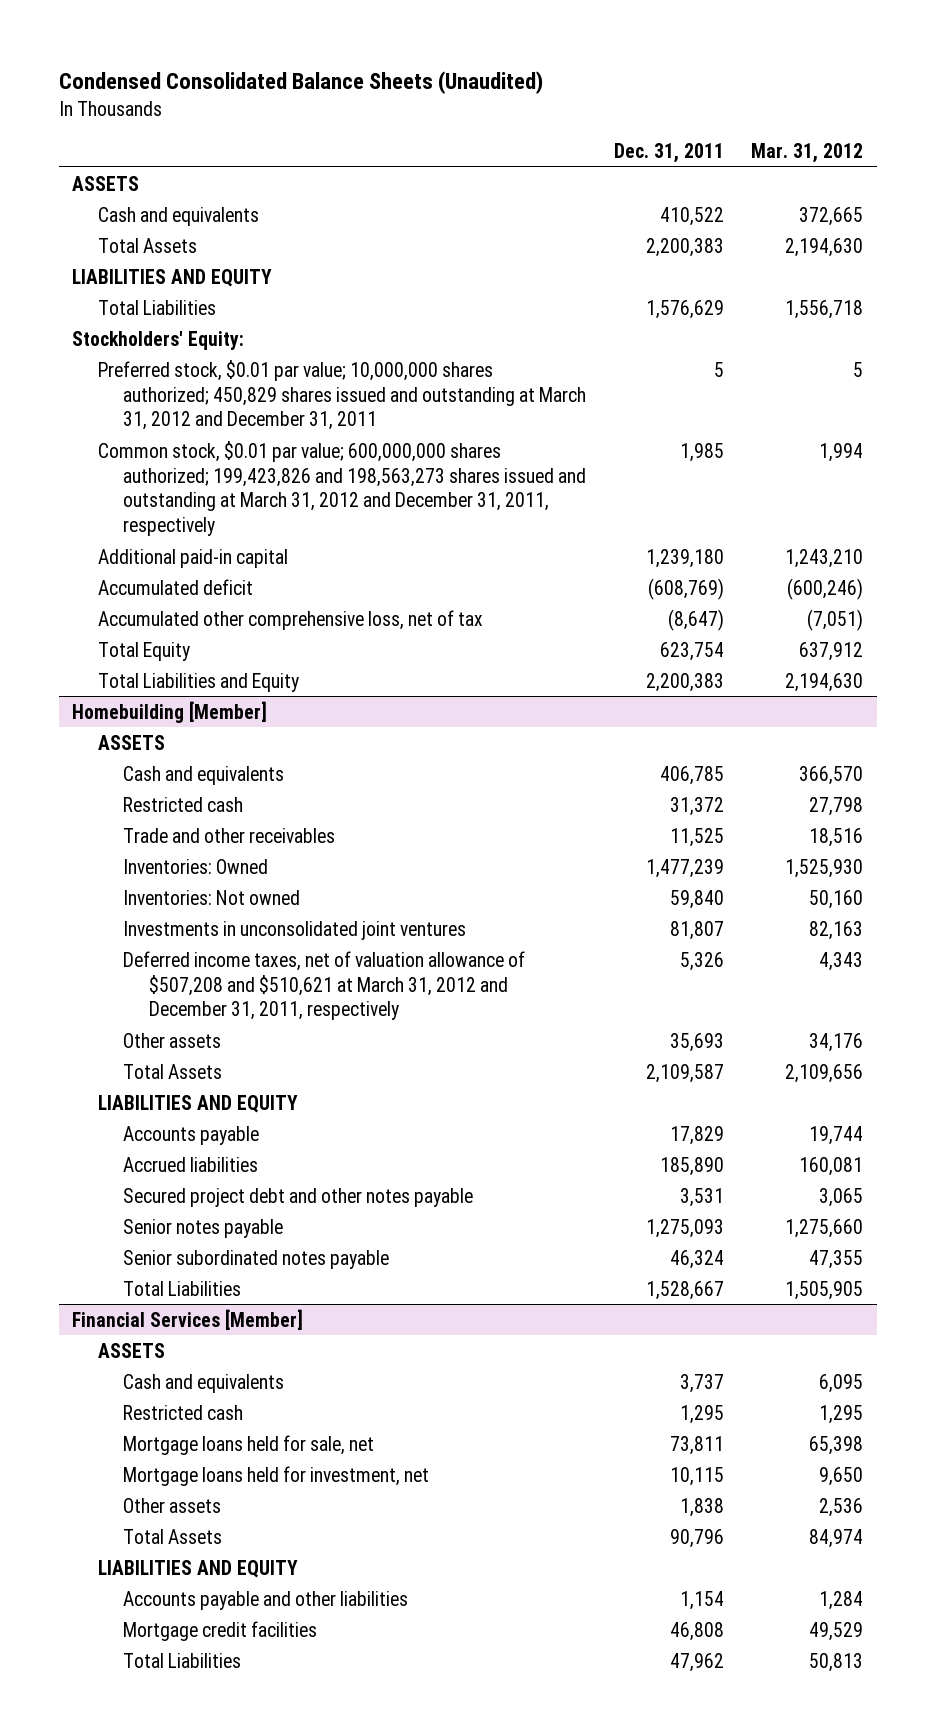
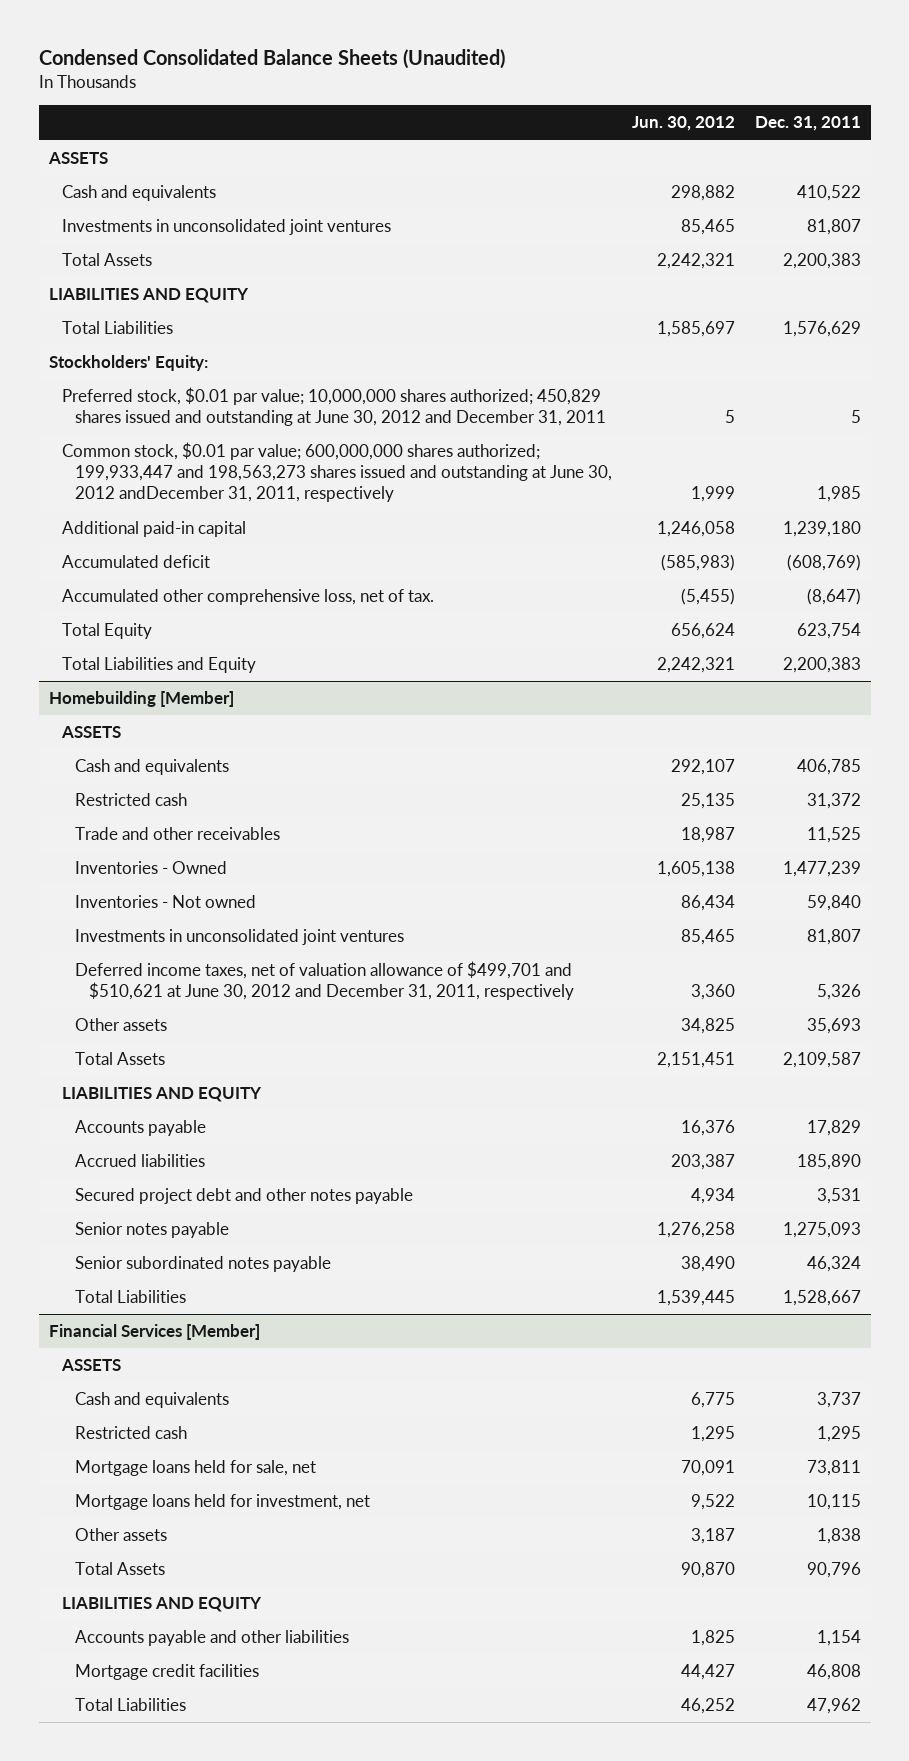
[750,143,863,164] Mar. 31, 2012 -> none
none -> [632,116,736,132] Jun. 30, 2012
none -> [62,219,392,236] Investments in unconsolidated joint ventures
[97,359,587,431] Preferred stock, $0.01 par value; 10,000,000 shares authorized; 450,829 shares issued and outstanding at March 31, 2012 and December 31, 2011 -> [62,387,607,427] Preferred stock, $0.01 par value; 10,000,000 shares authorized; 450,829 shares issued and outstanding at June 30, 2012 and December 31, 2011
[97,440,587,537] Common stock, $0.01 par value; 600,000,000 shares authorized; 199,423,826 and 198,563,273 shares issued and outstanding at March 31, 2012 and December 31, 2011, respectively -> [62,442,613,503] Common stock, $0.01 par value; 600,000,000 shares authorized; 199,933,447 and 198,563,273 shares issued and outstanding at June 30, 2012 andDecember 31, 2011, respectively
[97,609,483,630] Accumulated other comprehensive loss, net of tax -> [62,589,435,606] Accumulated other comprehensive loss, net of tax.
[123,858,269,874] Inventories: Owned -> [75,861,228,875] Inventories - Owned
[123,889,301,905] Inventories: Not owned -> [75,895,257,909] Inventories - Not owned
[123,950,526,1021] Deferred income taxes, net of valuation allowance of $507,208 and $510,621 at March 31, 2012 and December 31, 2011, respectively -> [75,961,574,1001] Deferred income taxes, net of valuation allowance of $499,701 and $510,621 at June 30, 2012 and December 31, 2011, respectively

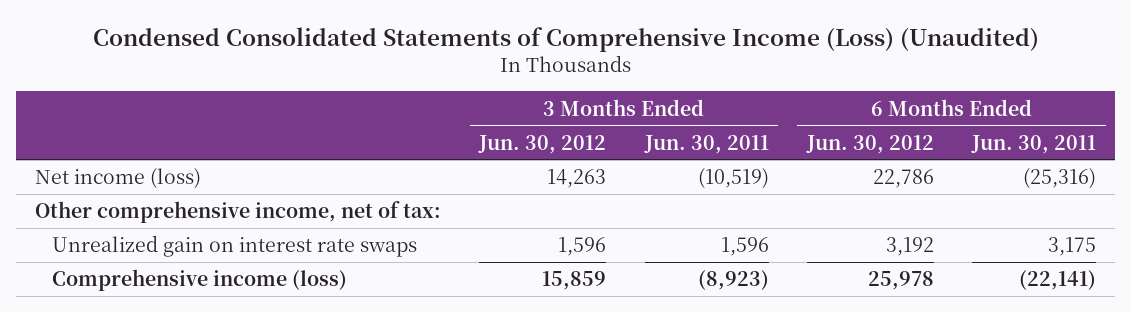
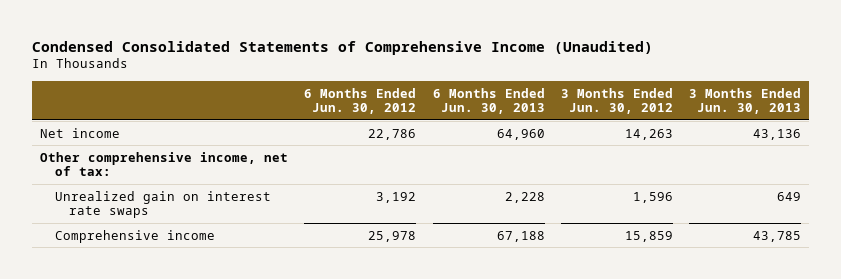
[92,26,1039,52] Condensed Consolidated Statements of Comprehensive Income (Loss) (Unaudited) -> [32,40,654,55] Condensed Consolidated Statements of Comprehensive Income (Unaudited)
[643,134,769,154] Jun. 30, 2011 -> none
[971,134,1097,154] Jun. 30, 2011 -> none
none -> [432,87,545,114] 6 Months Ended Jun. 30, 2013
none -> [689,87,802,114] 3 Months Ended Jun. 30, 2013
[35,168,202,190] Net income (loss) -> [40,127,121,138] Net income
[51,269,347,292] Comprehensive income (loss) -> [54,229,215,243] Comprehensive income

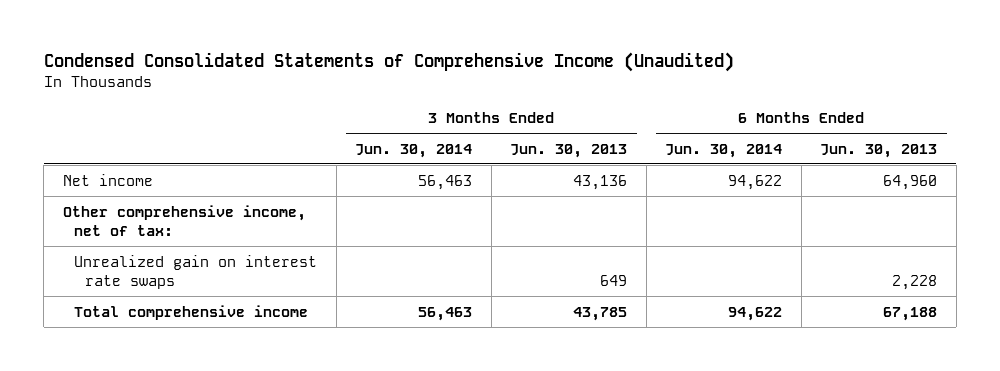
[304,87,417,114] 6 Months Ended Jun. 30, 2012 -> none
[560,87,673,114] 3 Months Ended Jun. 30, 2012 -> none
none -> [355,143,473,158] Jun. 30, 2014
none -> [665,143,783,158] Jun. 30, 2014
[54,229,215,243] Comprehensive income -> [73,304,308,320] Total comprehensive income

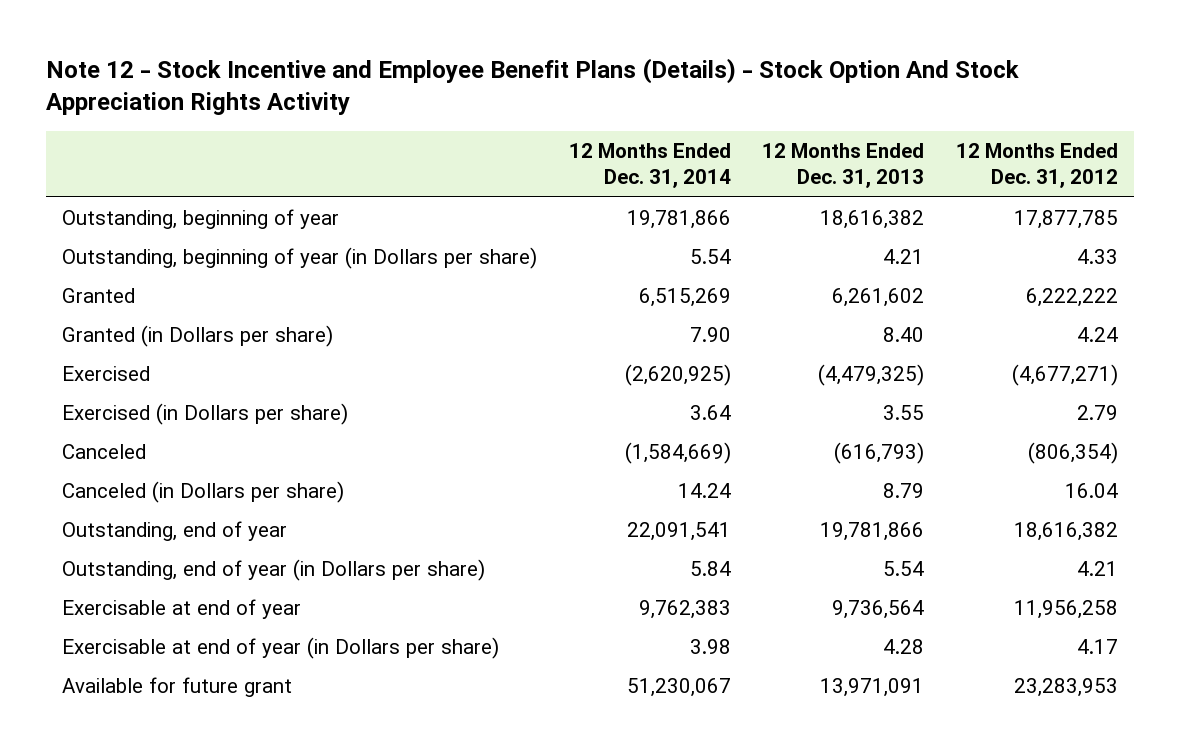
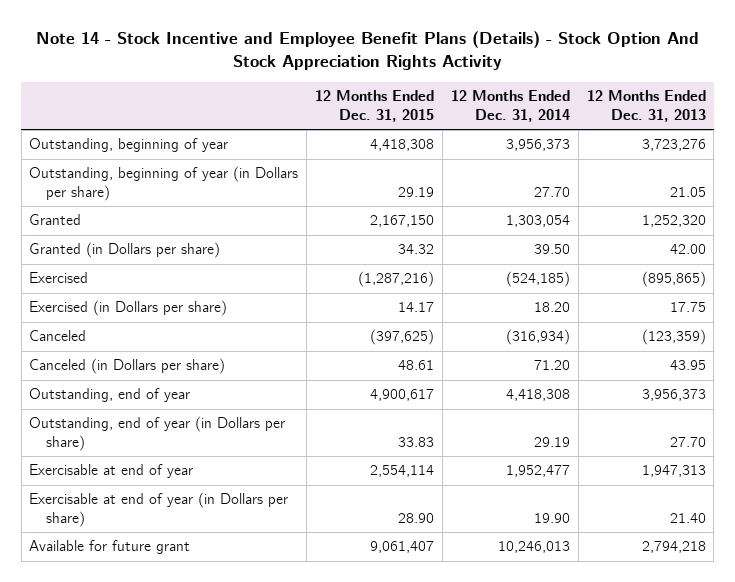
[46,58,1020,116] Note 12 - Stock Incentive and Employee Benefit Plans (Details) - Stock Option And Stock Appreciation Rights Activity -> [35,31,699,71] Note 14 - Stock Incentive and Employee Benefit Plans (Details) - Stock Option And Stock Appreciation Rights Activity
[955,142,1118,189] 12 Months Ended Dec. 31, 2012 -> none
none -> [315,90,435,122] 12 Months Ended Dec. 31, 2015
[626,209,731,229] 19,781,866 -> [505,139,570,152] 3,956,373
[820,209,925,229] 18,616,382 -> [641,139,706,152] 3,723,276
[689,248,731,264] 5.54 -> [533,186,570,197] 27.70
[883,248,925,264] 4.21 -> [669,186,706,197] 21.05
[638,287,731,307] 6,515,269 -> [505,215,570,228] 1,303,054
[832,287,925,307] 6,261,602 -> [641,215,706,228] 1,252,320
[689,326,731,342] 7.90 -> [533,244,570,255] 39.50
[883,326,925,342] 8.40 -> [669,244,706,255] 42.00
[624,363,731,386] (2,620,925) -> [505,271,570,288] (524,185)
[818,363,925,386] (4,479,325) -> [641,271,706,288] (895,865)
[689,404,731,420] 3.64 -> [533,302,570,313] 18.20
[883,404,925,420] 3.55 -> [669,302,706,313] 17.75
[624,441,731,464] (1,584,669) -> [505,329,570,346] (316,934)
[834,441,925,464] (616,793) -> [641,329,706,346] (123,359)
[677,482,731,498] 14.24 -> [533,360,570,371] 71.20
[883,482,925,498] 8.79 -> [669,360,706,371] 43.95
[626,521,731,541] 22,091,541 -> [505,389,570,402] 4,418,308
[820,521,925,541] 19,781,866 -> [641,389,706,402] 3,956,373
[689,560,731,576] 5.84 -> [533,436,570,447] 29.19
[883,560,925,576] 5.54 -> [669,436,706,447] 27.70
[638,599,731,619] 9,762,383 -> [505,465,570,478] 1,952,477
[832,599,925,619] 9,736,564 -> [641,465,706,478] 1,947,313
[689,638,731,654] 3.98 -> [533,512,570,523] 19.90
[883,638,925,654] 4.28 -> [669,512,706,523] 21.40
[626,677,731,697] 51,230,067 -> [497,541,570,554] 10,246,013
[820,677,925,697] 13,971,091 -> [641,541,706,554] 2,794,218

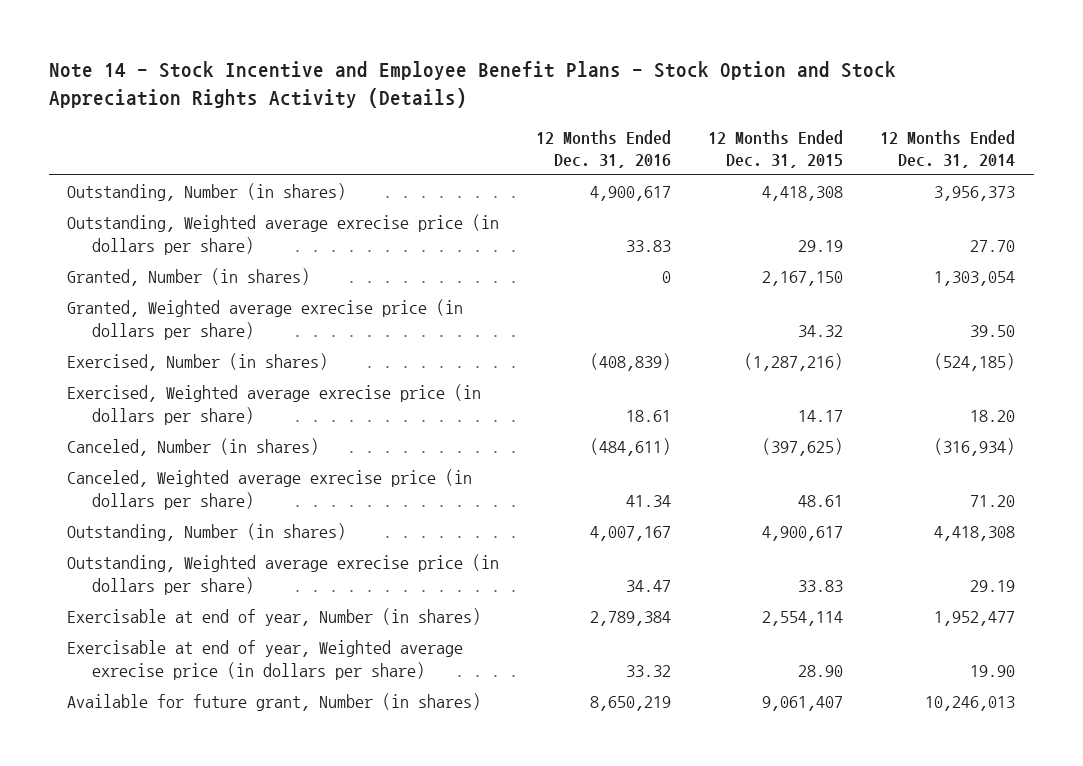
[35,31,699,71] Note 14 - Stock Incentive and Employee Benefit Plans (Details) - Stock Option And Stock Appreciation Rights Activity -> [48,61,896,108] Note 14 - Stock Incentive and Employee Benefit Plans - Stock Option and Stock Appreciation Rights Activity (Details)
[586,90,706,122] 12 Months Ended Dec. 31, 2013 -> none
none -> [536,129,672,168] 12 Months Ended Dec. 31, 2016
[29,138,229,153] Outstanding, beginning of year -> [67,183,347,202] Outstanding, Number (in shares)
[29,166,299,201] Outstanding, beginning of year (in Dollars per share) -> [67,214,500,255] Outstanding, Weighted average exrecise price (in dollars per share)
[29,214,82,226] Granted -> [67,268,311,287] Granted, Number (in shares)
[29,242,221,259] Granted (in Dollars per share) -> [67,299,464,340] Granted, Weighted average exrecise price (in dollars per share)
[29,272,89,284] Exercised -> [67,353,329,372] Exercised, Number (in shares)
[29,300,228,317] Exercised (in Dollars per share) -> [67,384,482,425] Exercised, Weighted average exrecise price (in dollars per share)
[29,330,87,342] Canceled -> [67,438,320,457] Canceled, Number (in shares)
[29,358,226,375] Canceled (in Dollars per share) -> [67,469,473,510] Canceled, Weighted average exrecise price (in dollars per share)
[29,388,191,403] Outstanding, end of year -> [67,523,347,542] Outstanding, Number (in shares)
[29,416,286,451] Outstanding, end of year (in Dollars per share) -> [67,554,500,595] Outstanding, Weighted average exrecise price (in dollars per share)
[29,464,194,479] Exercisable at end of year -> [67,608,482,627] Exercisable at end of year, Number (in shares)
[29,492,289,527] Exercisable at end of year (in Dollars per share) -> [67,640,464,680] Exercisable at end of year, Weighted average exrecise price (in dollars per share)
[29,540,191,555] Available for future grant -> [67,693,482,712] Available for future grant, Number (in shares)

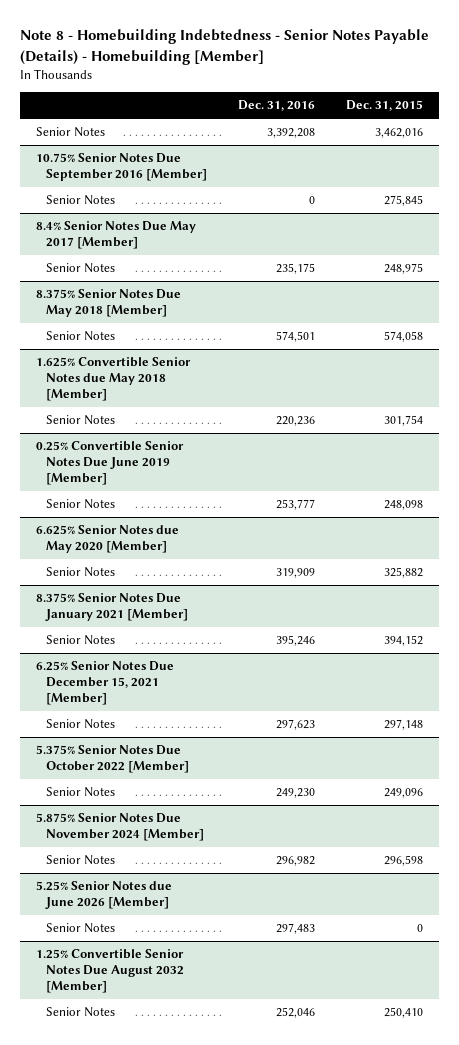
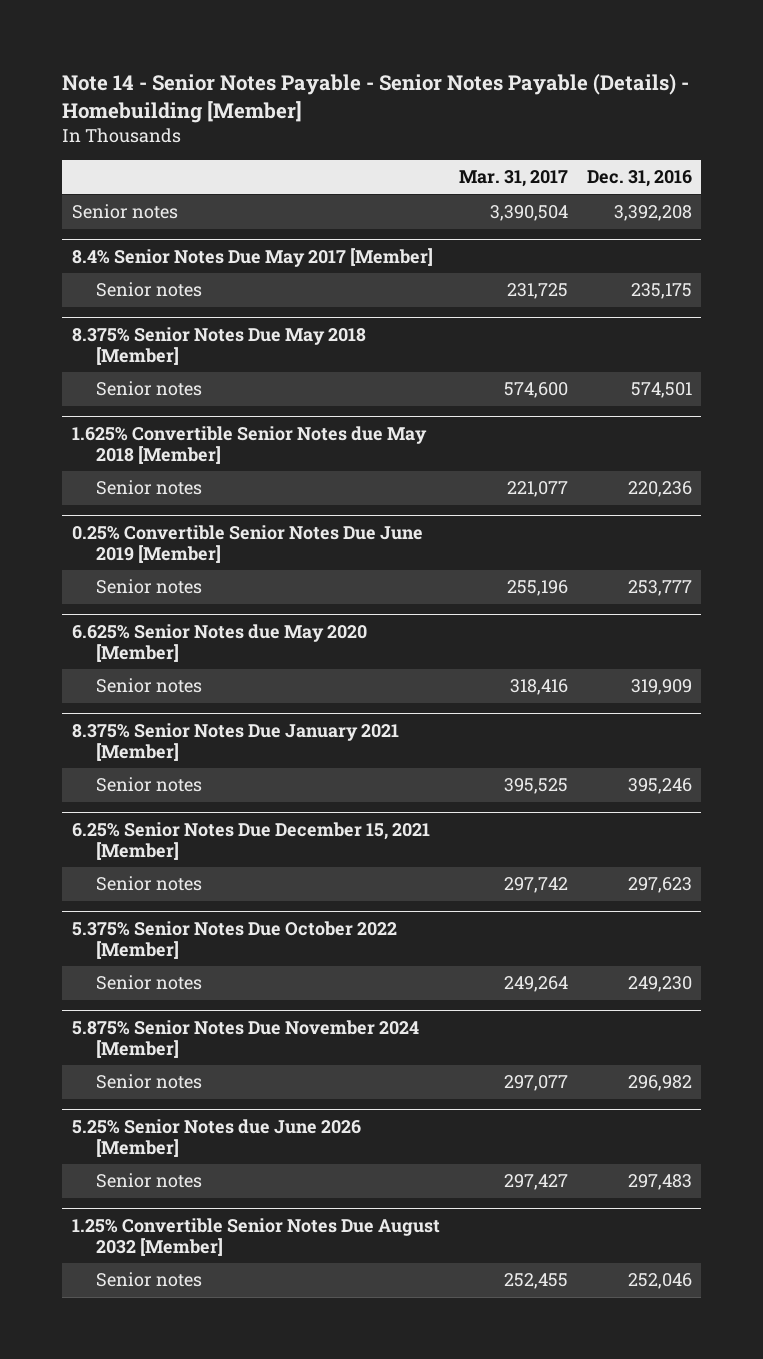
[19,29,429,65] Note 8 - Homebuilding Indebtedness - Senior Notes Payable (Details) - Homebuilding [Member] -> [62,72,690,123] Note 14 - Senior Notes Payable - Senior Notes Payable (Details) - Homebuilding [Member]
[346,100,424,112] Dec. 31, 2015 -> none
none -> [458,170,568,188] Mar. 31, 2017
[35,153,207,182] 10.75% Senior Notes Due September 2016 [Member] -> none
[45,195,115,206] Senior Notes -> none
[35,127,105,138] Senior Notes -> [71,204,178,220] Senior notes
[45,263,115,274] Senior Notes -> [96,282,203,298] Senior notes
[45,331,115,342] Senior Notes -> [96,381,203,397] Senior notes
[45,415,115,426] Senior Notes -> [96,480,203,496] Senior notes
[45,499,115,510] Senior Notes -> [96,579,203,595] Senior notes
[45,567,115,578] Senior Notes -> [96,678,203,694] Senior notes
[45,635,115,646] Senior Notes -> [96,777,203,793] Senior notes
[45,719,115,730] Senior Notes -> [96,876,203,892] Senior notes
[45,787,115,798] Senior Notes -> [96,975,203,991] Senior notes
[45,855,115,866] Senior Notes -> [96,1074,203,1090] Senior notes
[45,923,115,934] Senior Notes -> [96,1173,203,1189] Senior notes
[45,1007,115,1018] Senior Notes -> [96,1272,203,1288] Senior notes

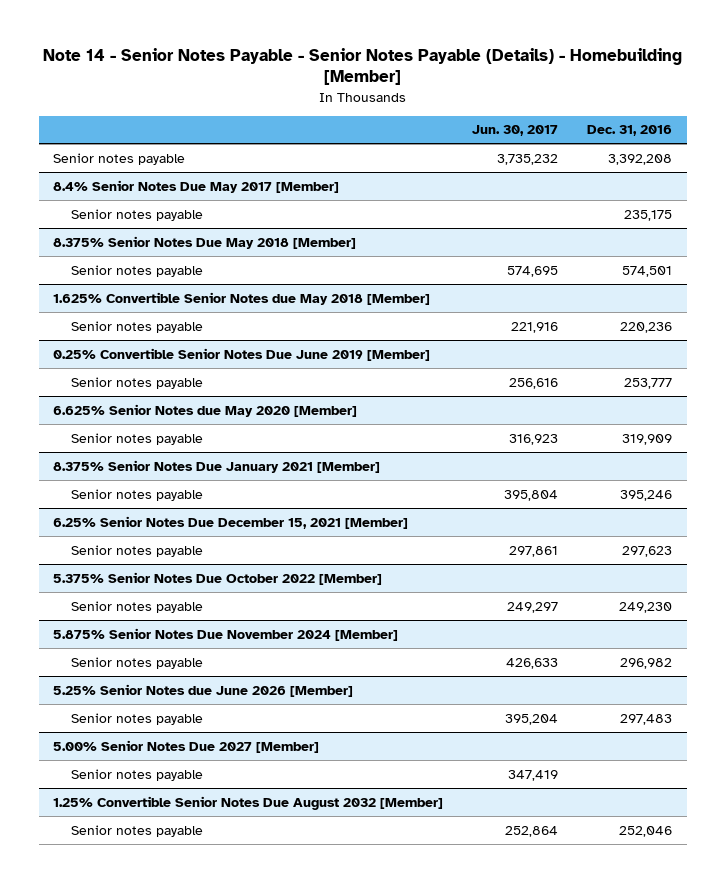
[458,170,568,188] Mar. 31, 2017 -> none
none -> [472,125,559,137] Jun. 30, 2017
[71,204,178,220] Senior notes -> [53,152,186,165] Senior notes payable
[96,282,203,298] Senior notes -> [71,208,204,221] Senior notes payable
[96,381,203,397] Senior notes -> [71,264,204,277] Senior notes payable
[96,480,203,496] Senior notes -> [71,320,204,333] Senior notes payable
[96,579,203,595] Senior notes -> [71,376,204,389] Senior notes payable
[96,678,203,694] Senior notes -> [71,432,204,445] Senior notes payable
[96,777,203,793] Senior notes -> [71,488,204,501] Senior notes payable
[96,876,203,892] Senior notes -> [71,544,204,557] Senior notes payable
[96,975,203,991] Senior notes -> [71,600,204,613] Senior notes payable
[96,1074,203,1090] Senior notes -> [71,656,204,669] Senior notes payable
[96,1173,203,1189] Senior notes -> [71,712,204,725] Senior notes payable
none -> [53,739,320,753] 5.00% Senior Notes Due 2027 [Member]
none -> [71,768,204,781] Senior notes payable
[96,1272,203,1288] Senior notes -> [71,824,204,837] Senior notes payable

